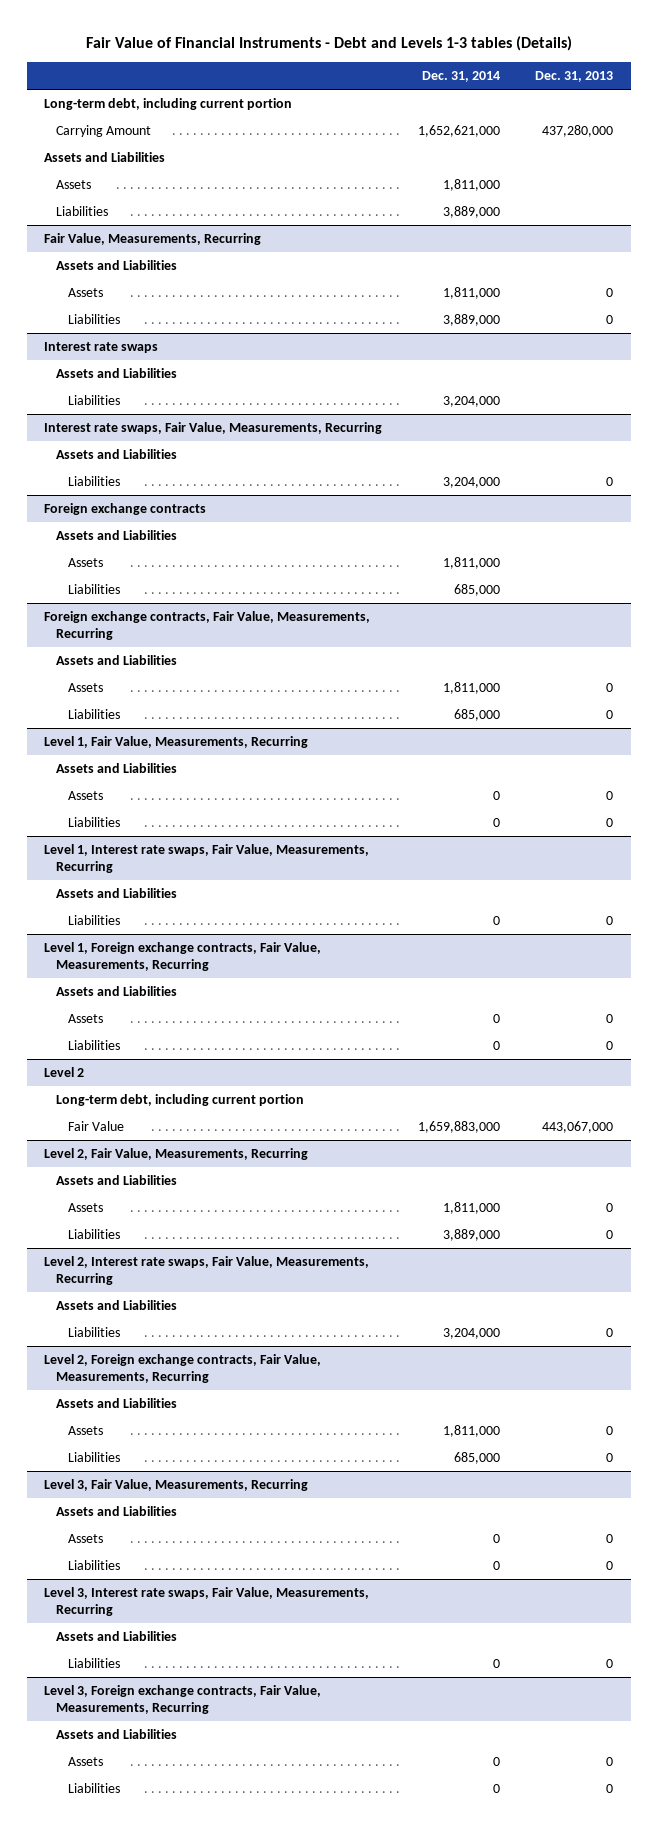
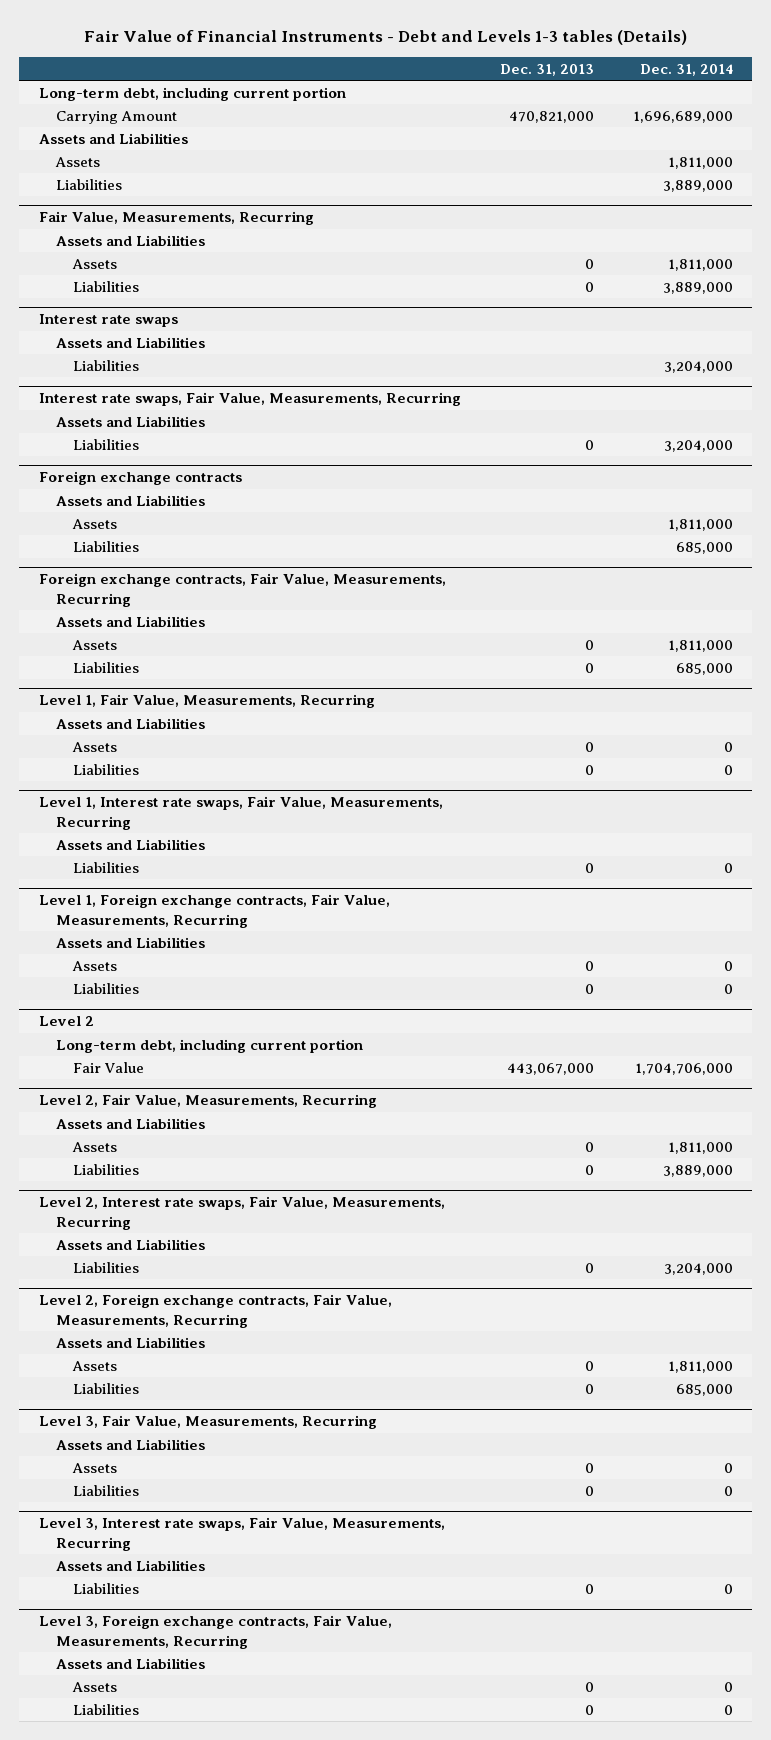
[417,125,500,138] 1,652,621,000 -> [632,110,733,123] 1,696,689,000
[542,125,614,138] 437,280,000 -> [508,110,594,123] 470,821,000
[417,1121,500,1134] 1,659,883,000 -> [634,1062,733,1075] 1,704,706,000

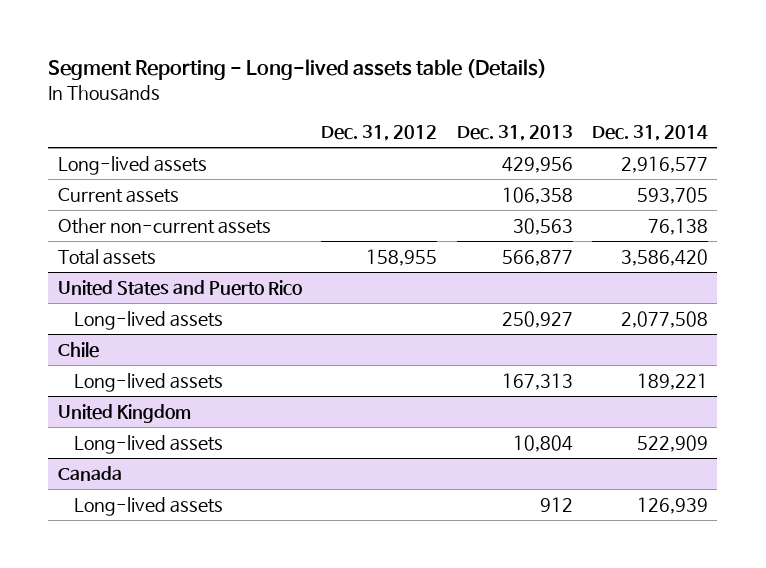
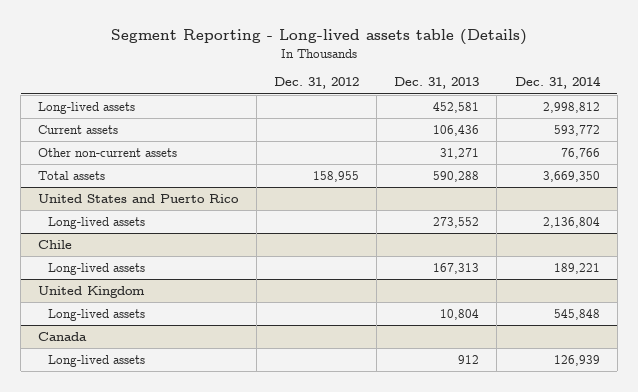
[501,156,573,173] 429,956 -> [433,101,480,113] 452,581
[620,155,708,173] 2,916,577 -> [542,101,600,113] 2,998,812
[501,186,573,204] 106,358 -> [433,124,480,136] 106,436
[636,186,708,204] 593,705 -> [553,124,600,136] 593,772
[512,217,573,235] 30,563 -> [440,147,480,159] 31,271
[647,217,708,235] 76,138 -> [560,147,600,159] 76,766
[501,249,573,266] 566,877 -> [433,170,480,182] 590,288
[620,248,708,266] 3,586,420 -> [542,170,600,182] 3,669,350
[501,310,573,328] 250,927 -> [433,216,480,228] 273,552
[620,310,708,328] 2,077,508 -> [542,216,600,228] 2,136,804
[636,434,708,452] 522,909 -> [553,308,600,320] 545,848

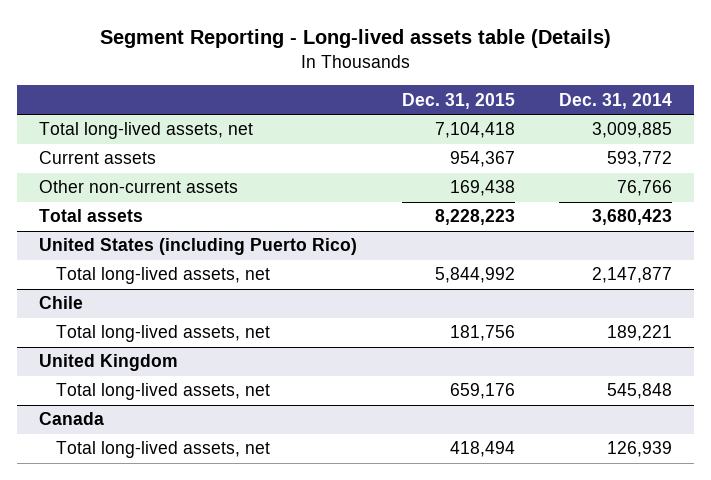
[273,77,359,90] Dec. 31, 2012 -> none
[394,77,480,90] Dec. 31, 2013 -> none
none -> [401,92,515,109] Dec. 31, 2015
[38,101,136,114] Long-lived assets -> [39,122,254,140] Total long-lived assets, net
[542,101,600,113] 2,998,812 -> [592,122,673,139] 3,009,885
[542,170,600,182] 3,669,350 -> [592,209,673,226] 3,680,423
[38,193,240,203] United States and Puerto Rico -> [39,238,358,256] United States (including Puerto Rico)
[47,216,145,229] Long-lived assets -> [55,267,270,285] Total long-lived assets, net
[542,216,600,228] 2,136,804 -> [592,267,673,284] 2,147,877
[47,262,145,275] Long-lived assets -> [55,325,270,343] Total long-lived assets, net
[47,308,145,321] Long-lived assets -> [55,383,270,401] Total long-lived assets, net
[47,354,145,367] Long-lived assets -> [55,441,270,459] Total long-lived assets, net

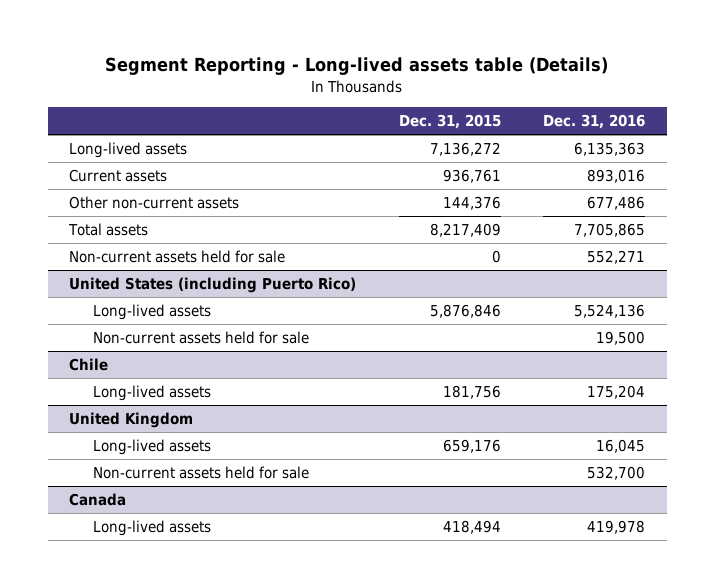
[559,92,673,109] Dec. 31, 2014 -> none
none -> [543,113,646,129] Dec. 31, 2016
[39,122,254,140] Total long-lived assets, net -> [69,142,188,159] Long-lived assets
[434,122,515,139] 7,104,418 -> [429,142,501,157] 7,136,272
[449,151,515,168] 954,367 -> [442,169,501,184] 936,761
[449,180,515,197] 169,438 -> [442,196,501,211] 144,376
[434,209,515,226] 8,228,223 -> [429,223,501,238] 8,217,409
none -> [69,250,286,264] Non-current assets held for sale
[55,267,270,285] Total long-lived assets, net -> [92,304,211,321] Long-lived assets
[434,267,515,284] 5,844,992 -> [429,304,501,319] 5,876,846
none -> [92,331,309,345] Non-current assets held for sale
[55,325,270,343] Total long-lived assets, net -> [92,385,211,402] Long-lived assets
[55,383,270,401] Total long-lived assets, net -> [92,439,211,456] Long-lived assets
none -> [92,466,309,480] Non-current assets held for sale
[55,441,270,459] Total long-lived assets, net -> [92,520,211,537] Long-lived assets

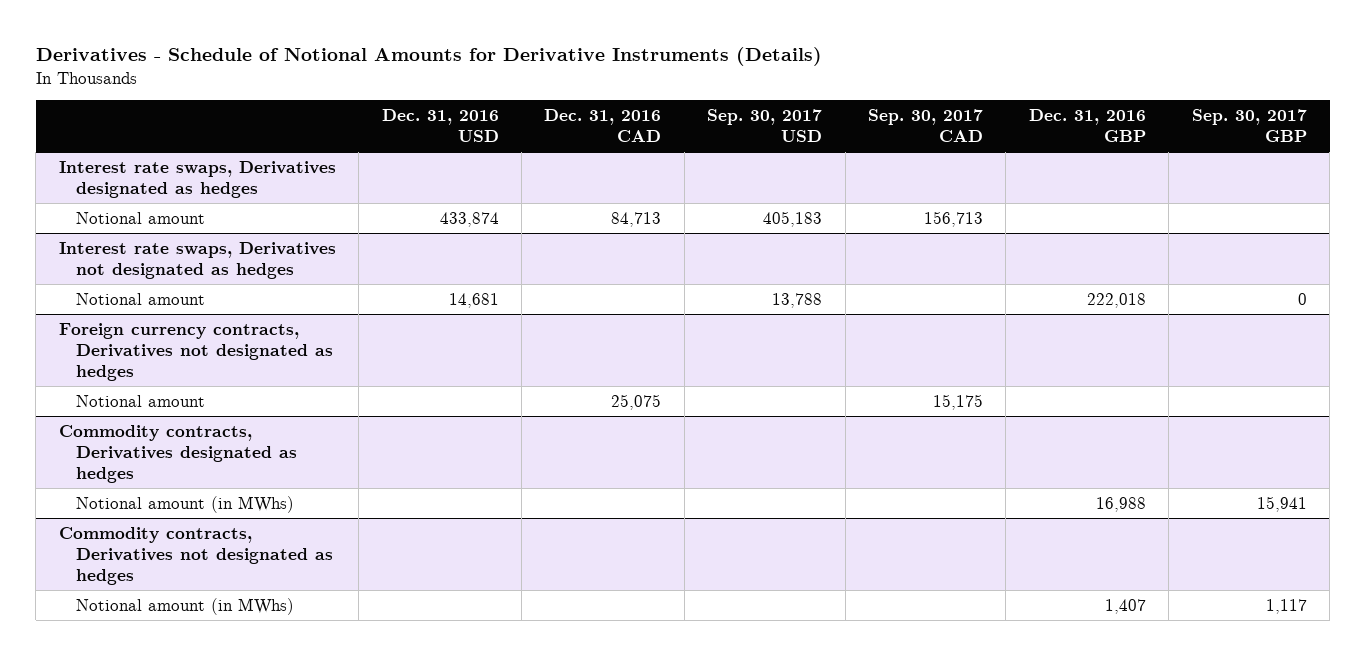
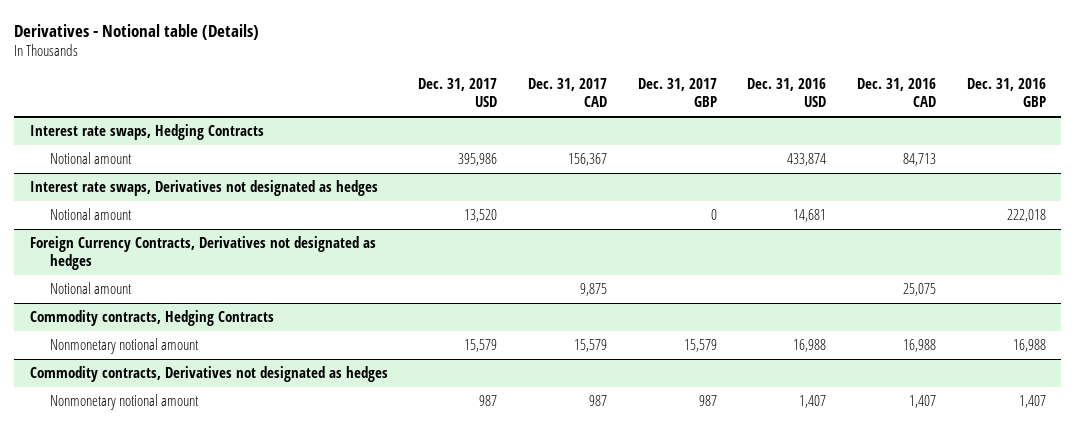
[35,47,822,67] Derivatives - Schedule of Notional Amounts for Derivative Instruments (Details) -> [14,23,260,40] Derivatives - Notional table (Details)
[707,108,823,142] Sep. 30, 2017 USD -> none
[868,108,984,142] Sep. 30, 2017 CAD -> none
[1191,108,1307,142] Sep. 30, 2017 GBP -> none
none -> [418,78,498,108] Dec. 31, 2017 USD
none -> [528,78,608,108] Dec. 31, 2017 CAD
none -> [637,78,717,108] Dec. 31, 2017 GBP
[58,160,336,198] Interest rate swaps, Derivatives designated as hedges -> none
none -> [29,124,264,141] Interest rate swaps, Hedging Contracts
[58,322,334,382] Foreign currency contracts, Derivatives not designated as hedges -> [29,236,376,270] Foreign Currency Contracts, Derivatives not designated as hedges
[58,424,298,484] Commodity contracts, Derivatives designated as hedges -> none
[76,495,295,513] Notional amount (in MWhs) -> none
none -> [29,310,274,327] Commodity contracts, Hedging Contracts
none -> [49,338,199,355] Nonmonetary notional amount
[76,597,295,615] Notional amount (in MWhs) -> none
none -> [49,394,199,411] Nonmonetary notional amount

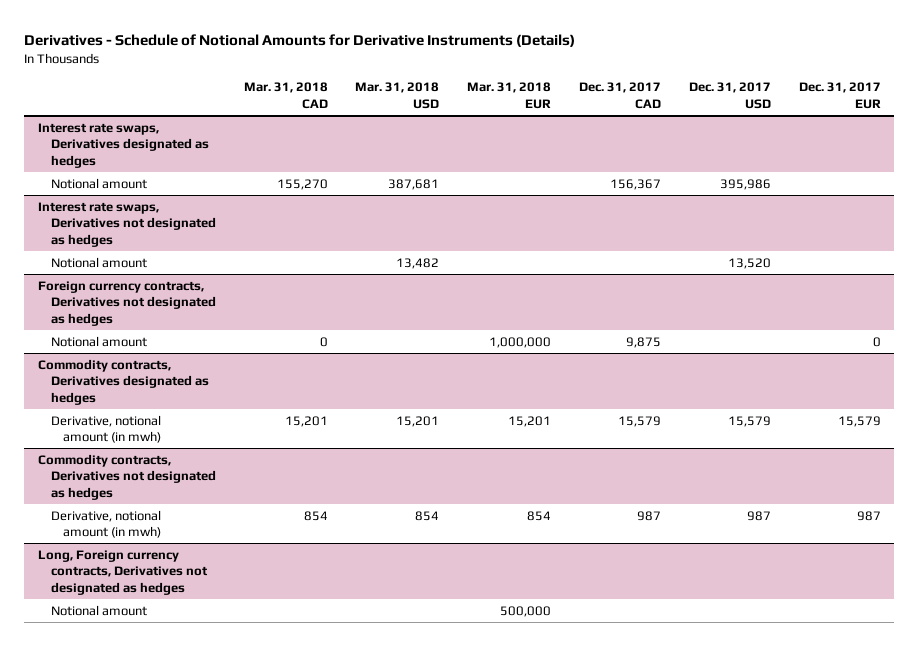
[14,23,260,40] Derivatives - Notional table (Details) -> [24,33,576,47] Derivatives - Schedule of Notional Amounts for Derivative Instruments (Details)
[637,78,717,108] Dec. 31, 2017 GBP -> none
[747,78,827,108] Dec. 31, 2016 USD -> none
[857,78,937,108] Dec. 31, 2016 CAD -> none
[966,78,1046,108] Dec. 31, 2016 GBP -> none
none -> [243,82,328,109] Mar. 31, 2018 CAD
none -> [355,82,440,109] Mar. 31, 2018 USD
none -> [467,82,552,109] Mar. 31, 2018 EUR
none -> [798,82,881,109] Dec. 31, 2017 EUR
[29,124,264,141] Interest rate swaps, Hedging Contracts -> none
none -> [38,122,209,168] Interest rate swaps, Derivatives designated as hedges
[29,236,376,270] Foreign Currency Contracts, Derivatives not designated as hedges -> [38,280,216,326] Foreign currency contracts, Derivatives not designated as hedges
[29,310,274,327] Commodity contracts, Hedging Contracts -> none
none -> [38,358,209,405] Commodity contracts, Derivatives designated as hedges
[49,338,199,355] Nonmonetary notional amount -> [50,414,162,444] Derivative, notional amount (in mwh)
[49,394,199,411] Nonmonetary notional amount -> [50,509,162,539] Derivative, notional amount (in mwh)
none -> [38,549,208,595] Long, Foreign currency contracts, Derivatives not designated as hedges
none -> [50,604,147,616] Notional amount

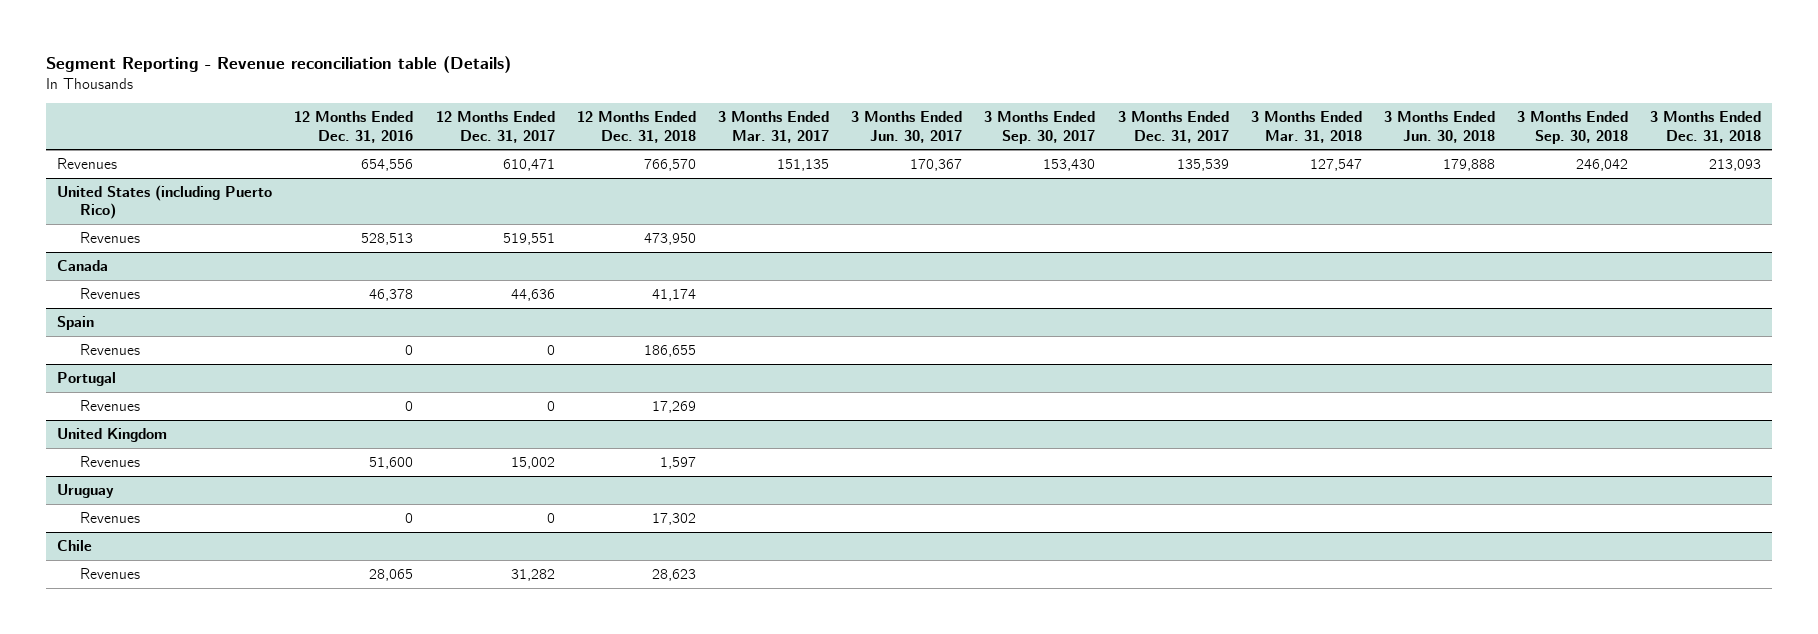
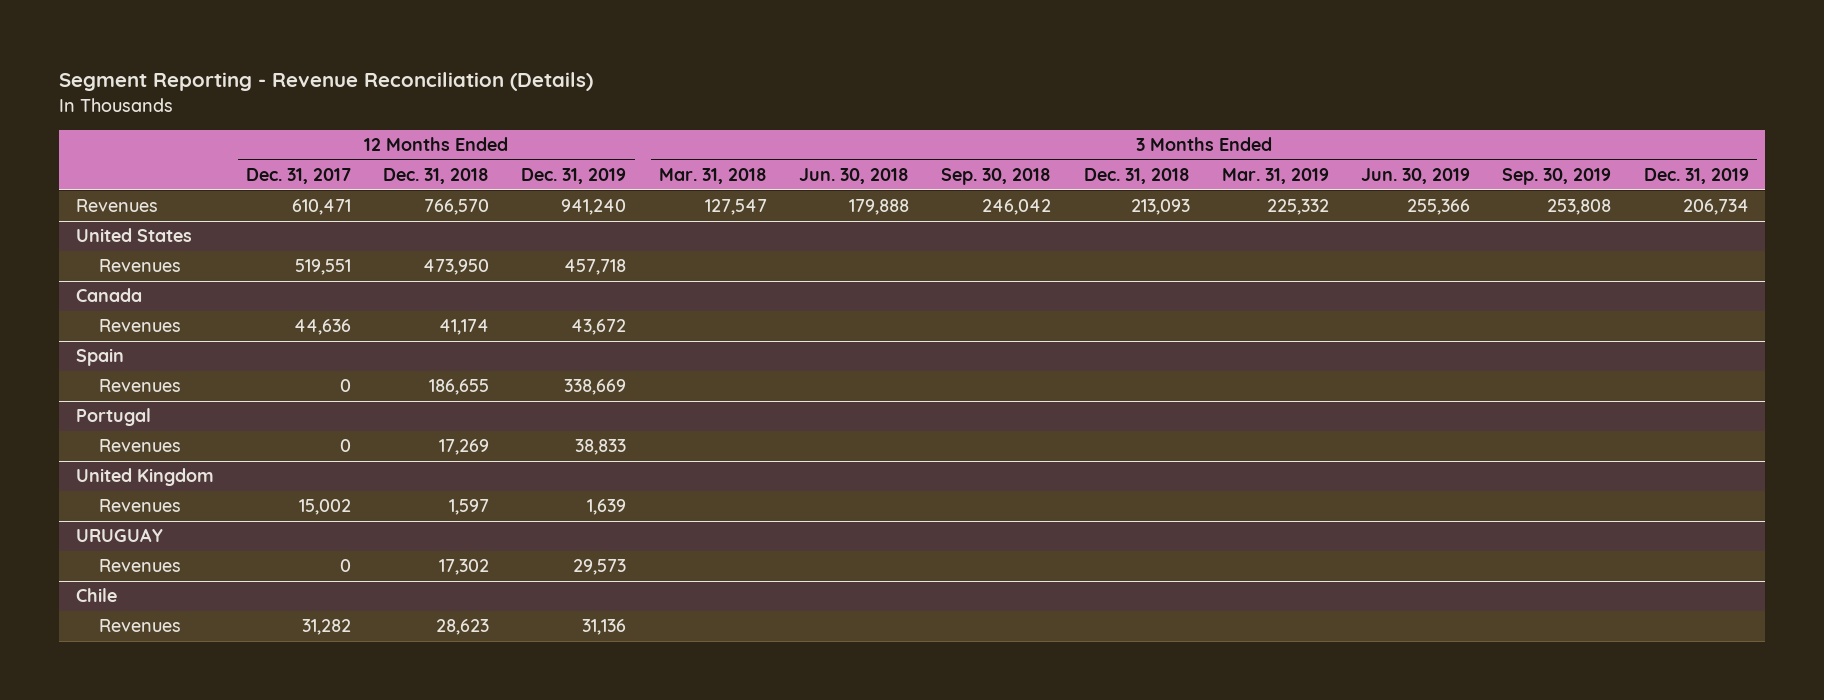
[46,55,512,73] Segment Reporting - Revenue reconciliation table (Details) -> [59,72,594,92] Segment Reporting - Revenue Reconciliation (Details)
[294,111,414,143] 12 Months Ended Dec. 31, 2016 -> none
[717,111,829,143] 3 Months Ended Mar. 31, 2017 -> none
[851,111,963,143] 3 Months Ended Jun. 30, 2017 -> none
[984,111,1096,144] 3 Months Ended Sep. 30, 2017 -> none
[1117,111,1229,143] 3 Months Ended Dec. 31, 2017 -> none
none -> [521,168,627,185] Dec. 31, 2019
none -> [1221,168,1329,185] Mar. 31, 2019
none -> [1361,168,1471,185] Jun. 30, 2019
none -> [1502,168,1612,186] Sep. 30, 2019
none -> [1643,168,1749,185] Dec. 31, 2019
[57,184,273,220] United States (including Puerto Rico) -> none
none -> [75,228,192,243] United States
[57,483,115,498] Uruguay -> [75,528,163,543] URUGUAY

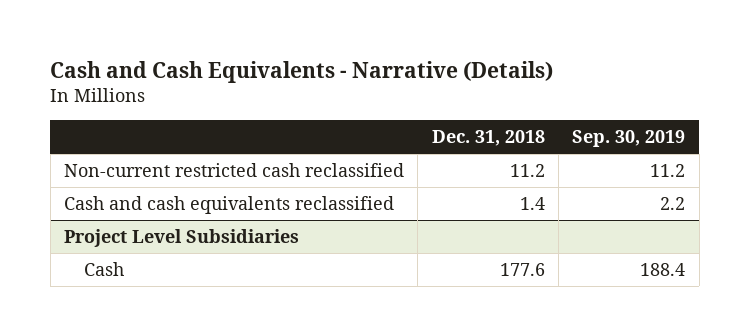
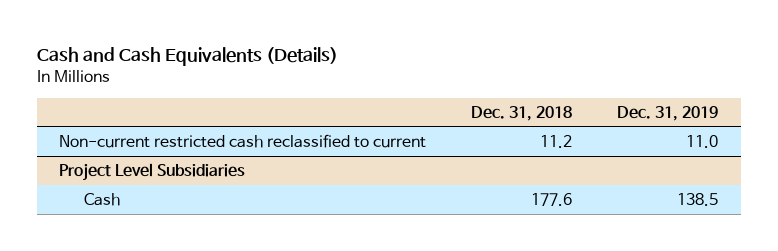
[50,61,554,84] Cash and Cash Equivalents - Narrative (Details) -> [36,47,338,67] Cash and Cash Equivalents (Details)
[572,130,686,148] Sep. 30, 2019 -> none
none -> [617,105,719,121] Dec. 31, 2019
[63,195,394,214] Cash and cash equivalents reclassified -> none
[63,162,404,177] Non-current restricted cash reclassified -> [59,133,427,148] Non-current restricted cash reclassified to current

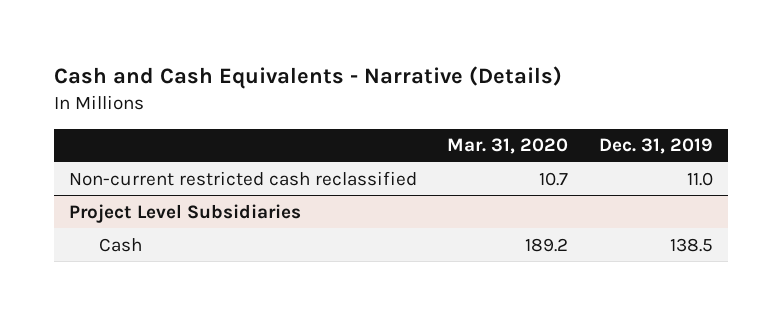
[36,47,338,67] Cash and Cash Equivalents (Details) -> [53,66,562,90] Cash and Cash Equivalents - Narrative (Details)
[471,105,573,121] Dec. 31, 2018 -> none
none -> [447,138,569,155] Mar. 31, 2020
[59,133,427,148] Non-current restricted cash reclassified to current -> [68,170,417,186] Non-current restricted cash reclassified

